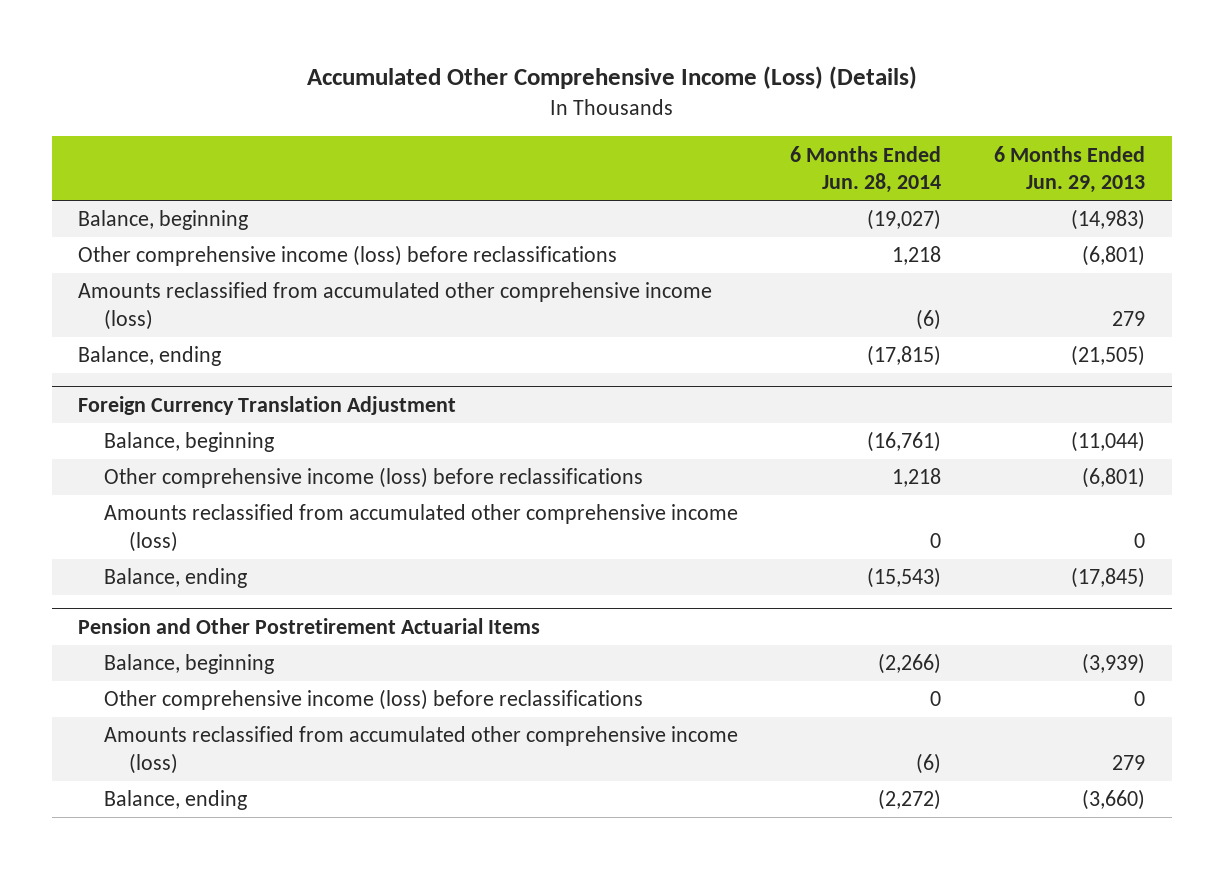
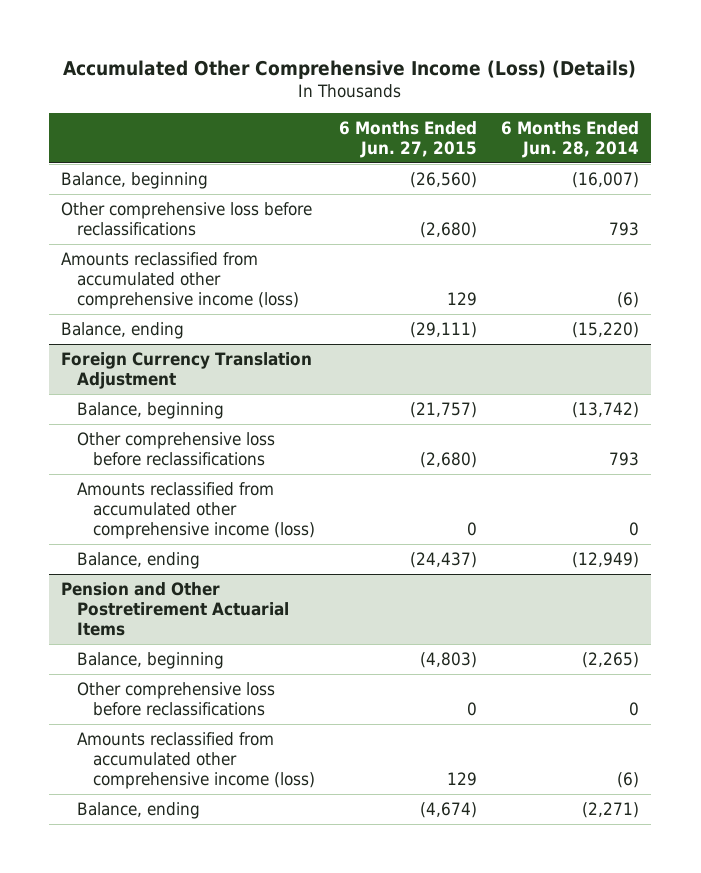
[994,145,1146,194] 6 Months Ended Jun. 29, 2013 -> none
none -> [339,120,478,158] 6 Months Ended Jun. 27, 2015
[867,209,942,231] (19,027) -> [572,171,640,188] (16,007)
[78,245,618,267] Other comprehensive income (loss) before reclassifications -> [61,201,313,236] Other comprehensive loss before reclassifications
[892,246,942,266] 1,218 -> [609,221,640,236] 793
[867,345,942,367] (17,815) -> [572,321,640,338] (15,220)
[867,431,942,453] (16,761) -> [572,401,640,418] (13,742)
[103,467,643,489] Other comprehensive income (loss) before reclassifications -> [77,431,276,466] Other comprehensive loss before reclassifications
[892,468,942,488] 1,218 -> [609,451,640,466] 793
[867,567,942,589] (15,543) -> [572,551,640,568] (12,949)
[878,653,942,675] (2,266) -> [582,651,640,668] (2,265)
[103,689,643,711] Other comprehensive income (loss) before reclassifications -> [77,681,276,716] Other comprehensive loss before reclassifications
[878,789,942,811] (2,272) -> [582,801,640,818] (2,271)

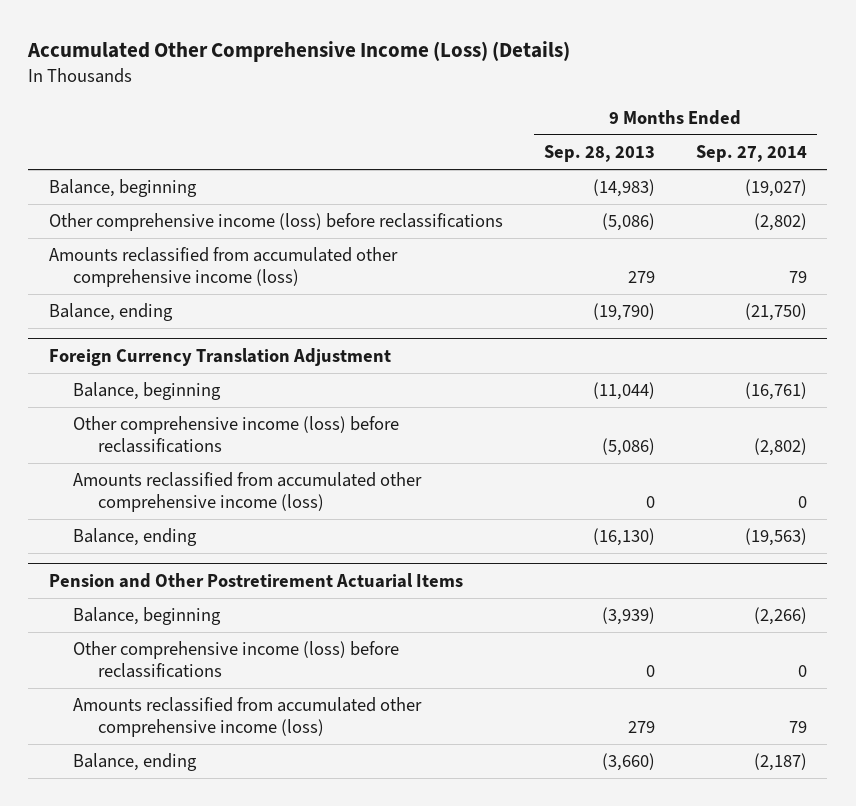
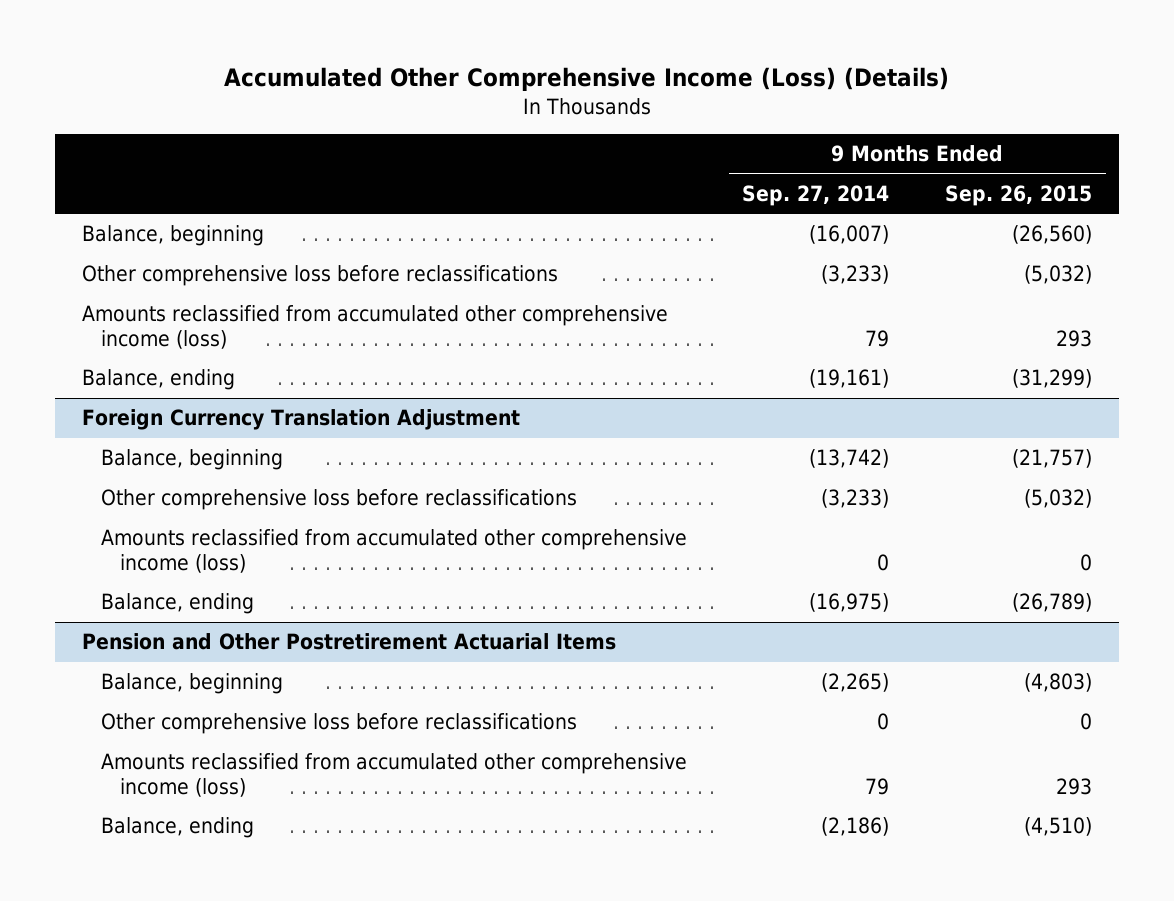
[543,145,655,163] Sep. 28, 2013 -> none
none -> [944,184,1092,206] Sep. 26, 2015
[744,179,807,198] (19,027) -> [809,225,890,245] (16,007)
[48,213,503,232] Other comprehensive income (loss) before reclassifications -> [82,265,559,287] Other comprehensive loss before reclassifications
[753,213,807,232] (2,802) -> [821,265,890,285] (3,233)
[744,303,807,322] (21,750) -> [809,369,890,389] (19,161)
[744,382,807,401] (16,761) -> [809,449,890,469] (13,742)
[73,416,400,453] Other comprehensive income (loss) before reclassifications -> [101,489,578,511] Other comprehensive loss before reclassifications
[753,437,807,456] (2,802) -> [821,489,890,509] (3,233)
[744,528,807,547] (19,563) -> [809,593,890,613] (16,975)
[753,607,807,626] (2,266) -> [821,673,890,693] (2,265)
[73,641,400,678] Other comprehensive income (loss) before reclassifications -> [101,713,578,735] Other comprehensive loss before reclassifications
[753,753,807,772] (2,187) -> [821,817,890,837] (2,186)

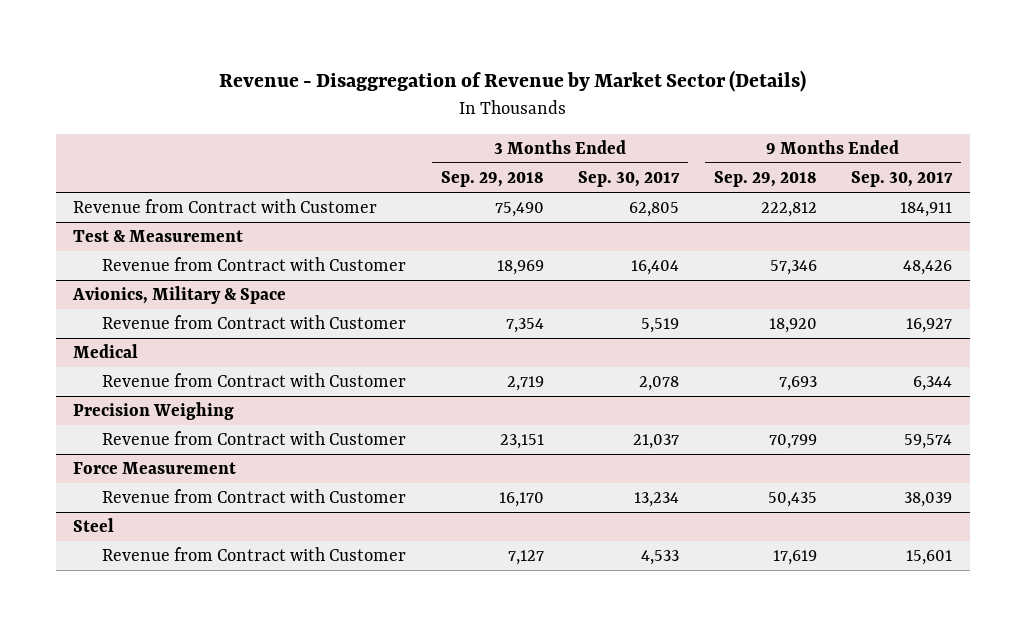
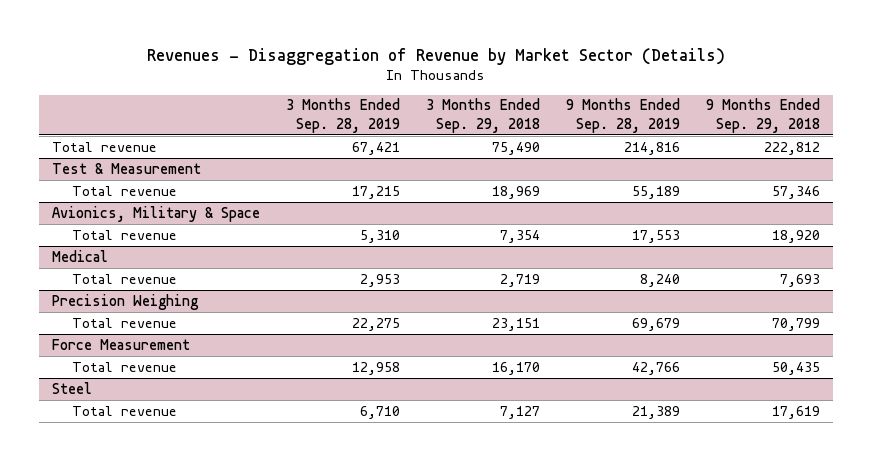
[218,69,806,92] Revenue - Disaggregation of Revenue by Market Sector (Details) -> [146,47,725,65] Revenues - Disaggregation of Revenue by Market Sector (Details)
[578,171,681,188] Sep. 30, 2017 -> none
[851,171,954,188] Sep. 30, 2017 -> none
none -> [285,98,400,133] 3 Months Ended Sep. 28, 2019
none -> [565,98,680,133] 9 Months Ended Sep. 28, 2019
[73,199,378,214] Revenue from Contract with Customer -> [51,141,157,152] Total revenue
[102,257,407,272] Revenue from Contract with Customer -> [71,185,177,196] Total revenue
[102,315,407,330] Revenue from Contract with Customer -> [71,229,177,240] Total revenue
[102,373,407,388] Revenue from Contract with Customer -> [71,273,177,284] Total revenue
[102,431,407,446] Revenue from Contract with Customer -> [71,317,177,328] Total revenue
[102,489,407,504] Revenue from Contract with Customer -> [71,361,177,372] Total revenue
[102,547,407,562] Revenue from Contract with Customer -> [71,405,177,416] Total revenue

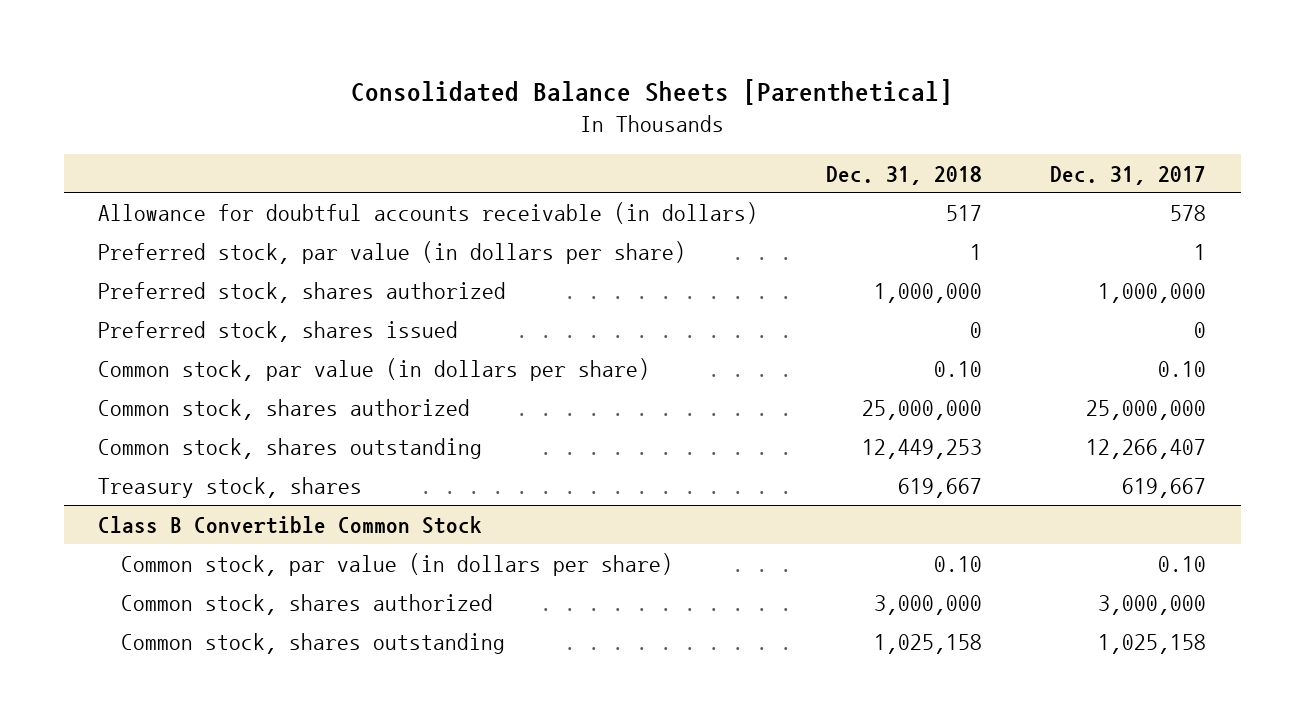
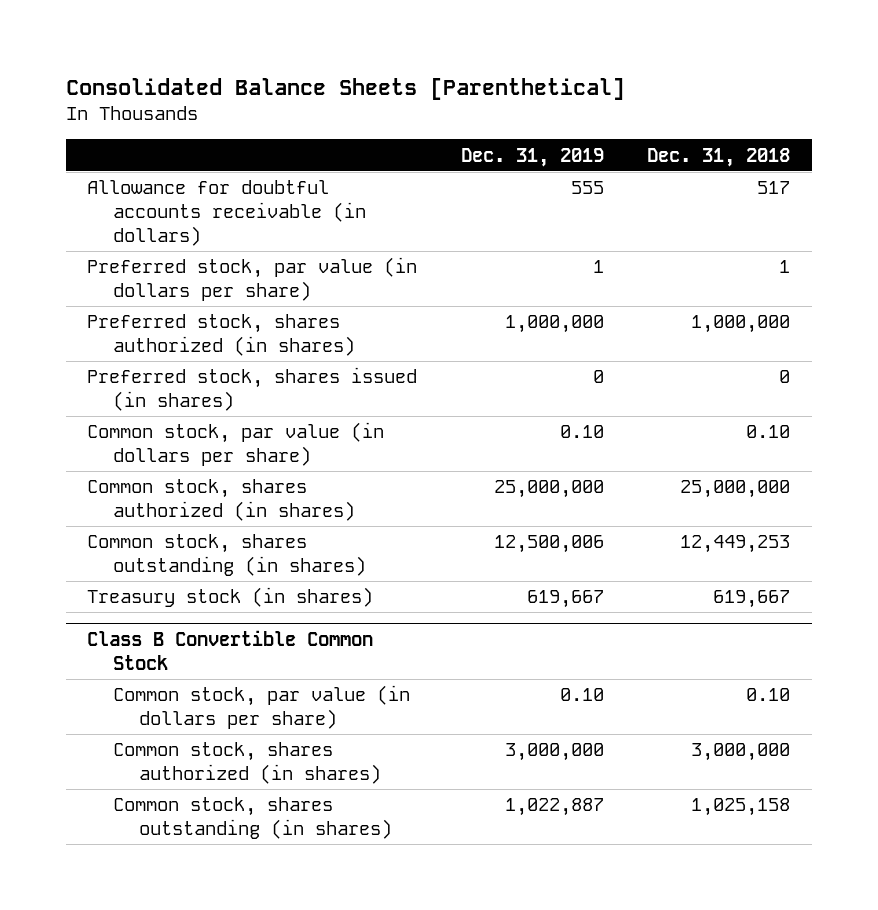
[1050,165,1207,185] Dec. 31, 2017 -> none
none -> [460,147,604,167] Dec. 31, 2019
[97,281,506,303] Preferred stock, shares authorized -> [87,314,356,357] Preferred stock, shares authorized (in shares)
[97,320,458,342] Preferred stock, shares issued -> [87,367,418,412] Preferred stock, shares issued (in shares)
[97,398,470,420] Common stock, shares authorized -> [87,479,356,522] Common stock, shares authorized (in shares)
[97,437,482,459] Common stock, shares outstanding -> [87,534,367,577] Common stock, shares outstanding (in shares)
[97,476,362,498] Treasury stock, shares -> [87,587,374,608] Treasury stock (in shares)
[120,593,493,615] Common stock, shares authorized -> [113,742,381,785] Common stock, shares authorized (in shares)
[120,632,505,654] Common stock, shares outstanding -> [113,797,392,840] Common stock, shares outstanding (in shares)

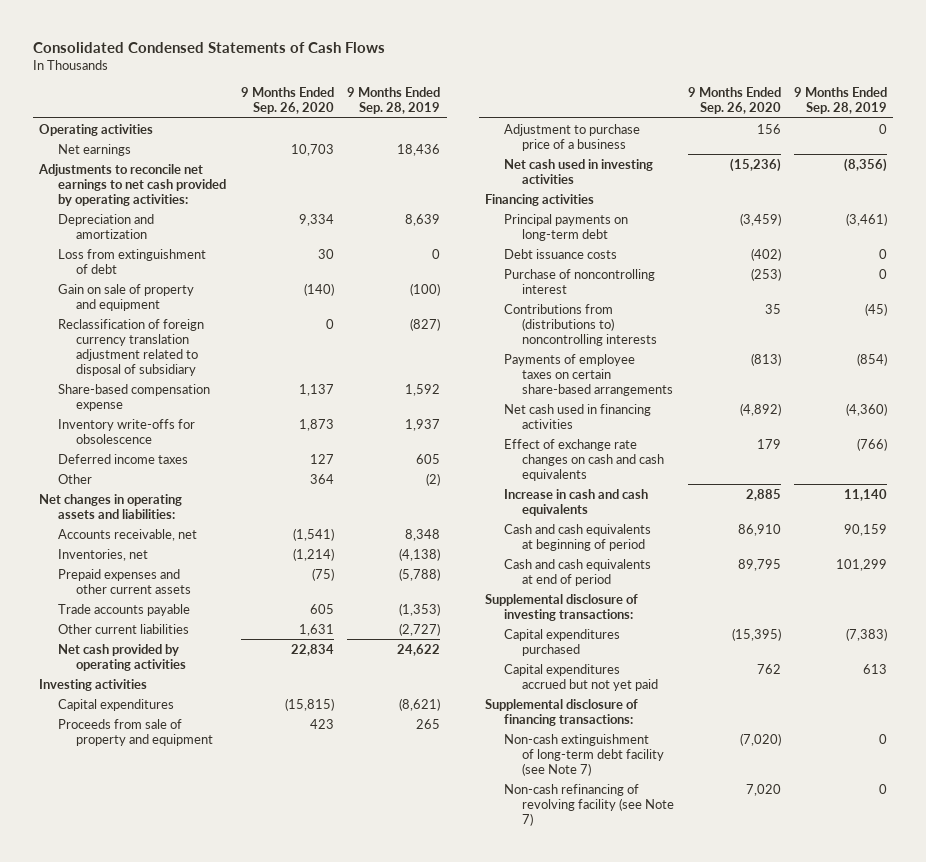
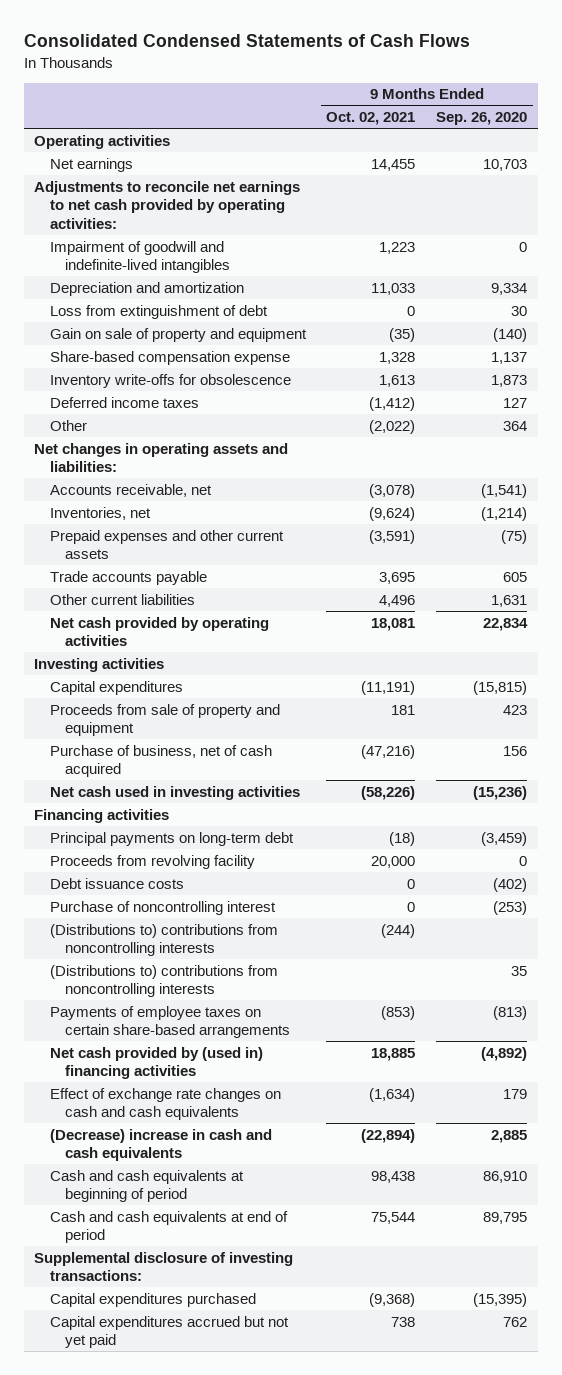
[347,87,441,115] 9 Months Ended Sep. 28, 2019 -> none
none -> [326,111,416,125] Oct. 02, 2021
none -> [49,240,230,274] Impairment of goodwill and indefinite-lived intangibles
[57,318,204,376] Reclassification of foreign currency translation adjustment related to disposal of subsidiary -> none
[503,123,640,151] Adjustment to purchase price of a business -> [49,744,272,778] Purchase of business, net of cash acquired
none -> [49,854,255,869] Proceeds from revolving facility
none -> [49,923,278,957] (Distributions to) contributions from noncontrolling interests
[503,303,658,346] Contributions from (distributions to) noncontrolling interests -> [49,964,278,998] (Distributions to) contributions from noncontrolling interests
[503,403,651,429] Net cash used in financing activities -> [49,1046,263,1080] Net cash provided by (used in) financing activities
[503,488,648,516] Increase in cash and cash equivalents -> [49,1128,272,1162] (Decrease) increase in cash and cash equivalents
[485,698,639,726] Supplemental disclosure of financing transactions: -> none
[503,733,665,776] Non-cash extinguishment of long-term debt facility (see Note 7) -> none
[503,783,675,826] Non-cash refinancing of revolving facility (see Note 7) -> none

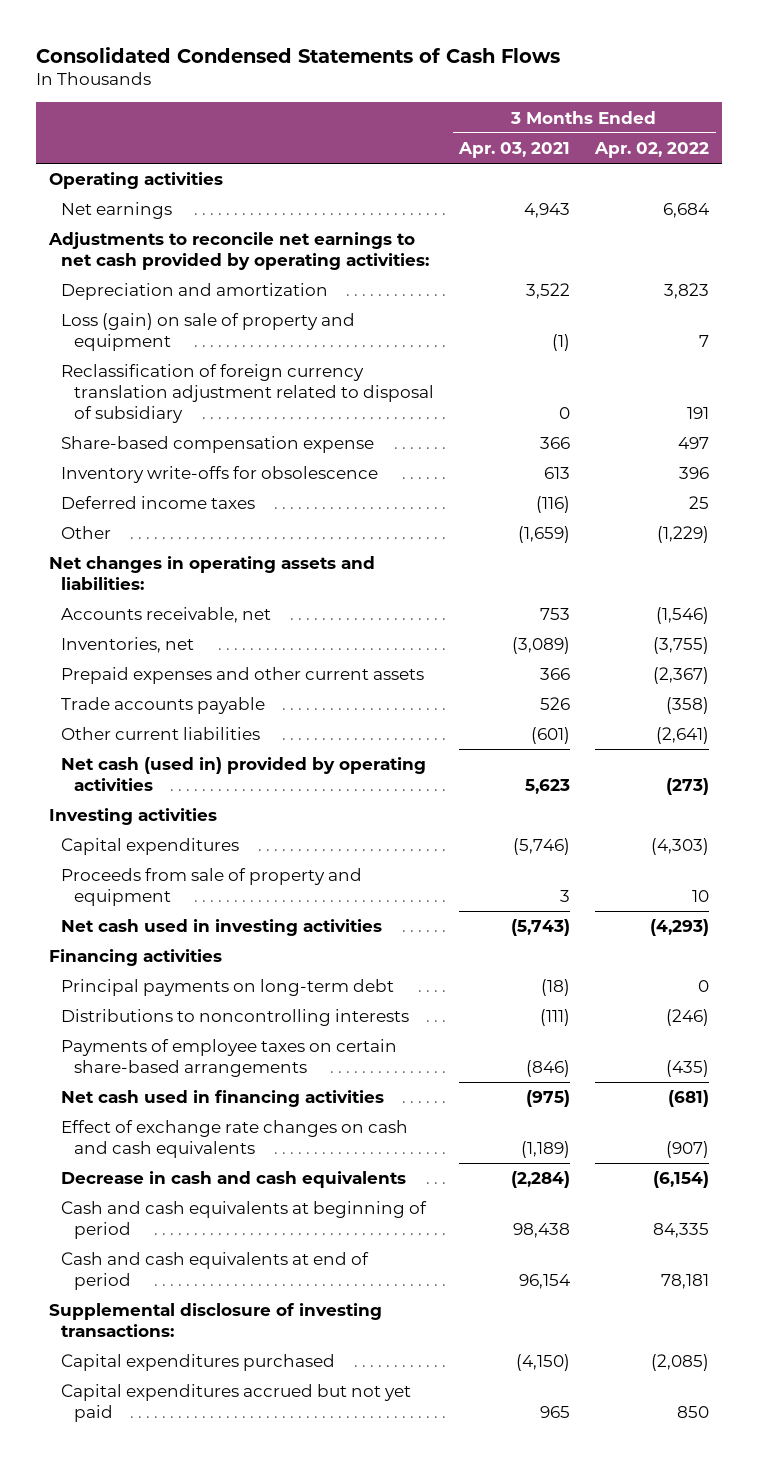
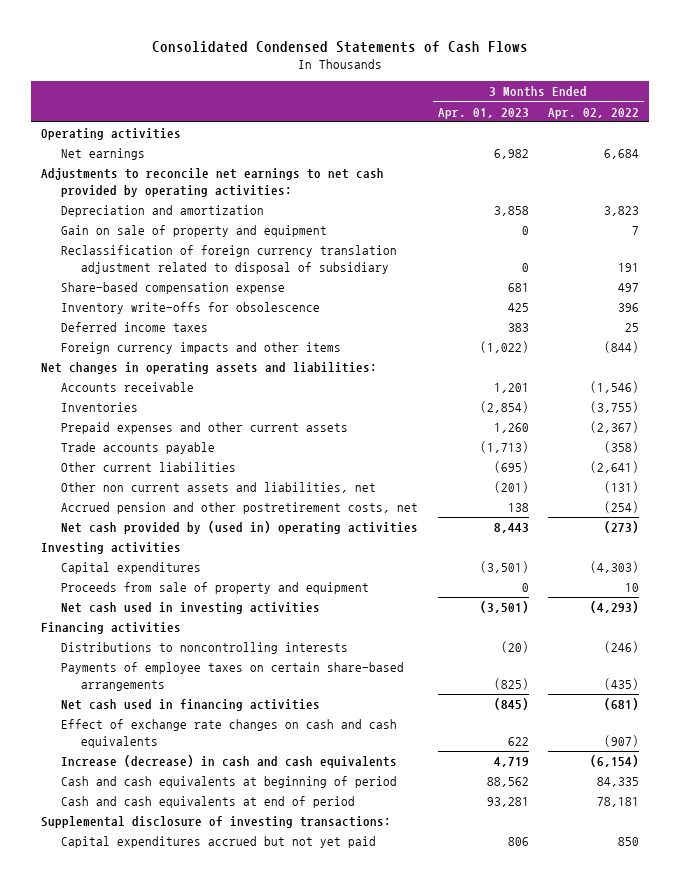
[457,142,570,159] Apr. 03, 2021 -> none
none -> [437,107,529,119] Apr. 01, 2023
[61,313,356,351] Loss (gain) on sale of property and equipment -> [61,225,328,238] Gain on sale of property and equipment
[61,526,112,540] Other -> none
none -> [61,342,342,355] Foreign currency impacts and other items
[61,607,272,624] Accounts receivable, net -> [61,382,195,393] Accounts receivable
[61,637,195,654] Inventories, net -> [61,402,139,413] Inventories
none -> [61,482,377,494] Other non current assets and liabilities, net
none -> [61,502,419,515] Accrued pension and other postretirement costs, net
[61,757,427,791] Net cash (used in) provided by operating activities -> [61,521,419,535] Net cash provided by (used in) operating activities
[61,979,395,997] Principal payments on long-term debt -> none
[61,1171,407,1189] Decrease in cash and cash equivalents -> [61,755,398,769] Increase (decrease) in cash and cash equivalents
[61,1354,336,1372] Capital expenditures purchased -> none

